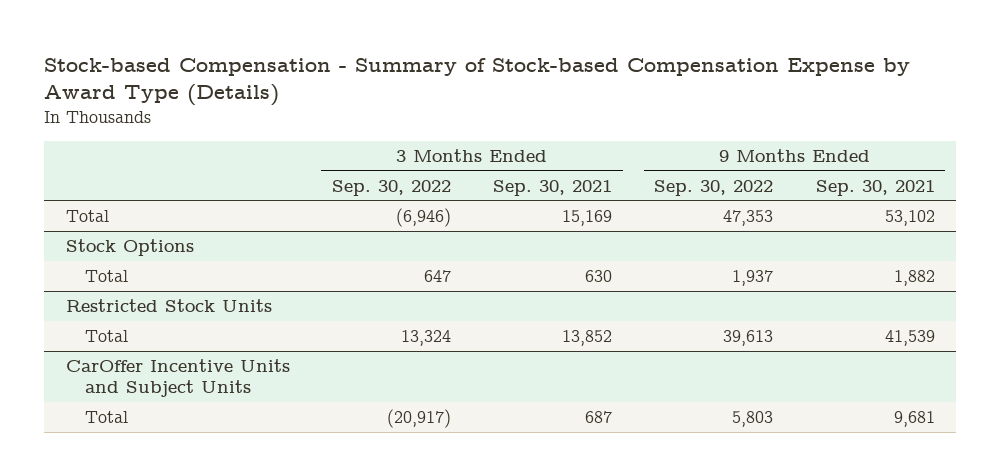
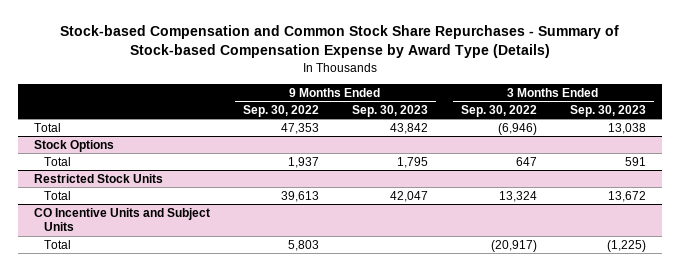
[44,57,911,107] Stock-based Compensation - Summary of Stock-based Compensation Expense by Award Type (Details) -> [59,25,619,59] Stock-based Compensation and Common Stock Share Repurchases - Summary of Stock-based Compensation Expense by Award Type (Details)
[493,179,613,196] Sep. 30, 2021 -> none
[815,179,935,196] Sep. 30, 2021 -> none
none -> [351,104,428,117] Sep. 30, 2023
none -> [569,104,646,117] Sep. 30, 2023
[65,358,290,398] CarOffer Incentive Units and Subject Units -> [34,207,211,232] CO Incentive Units and Subject Units

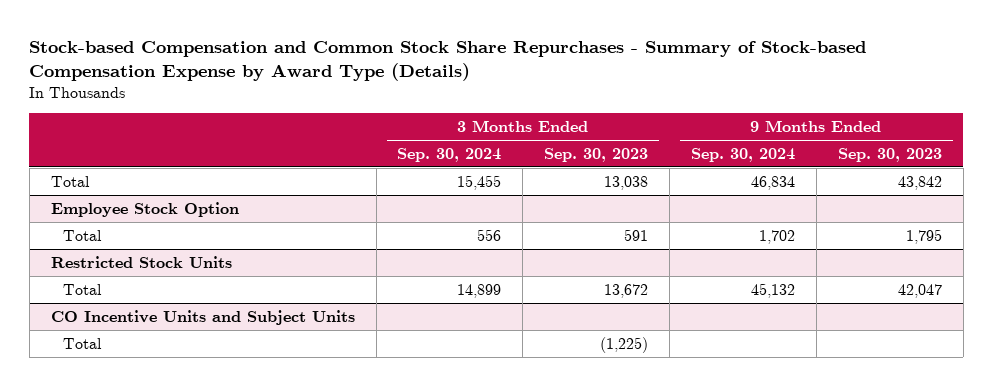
[243,104,320,117] Sep. 30, 2022 -> none
[460,104,537,117] Sep. 30, 2022 -> none
none -> [397,147,502,162] Sep. 30, 2024
none -> [691,147,796,162] Sep. 30, 2024
[34,139,115,152] Stock Options -> [50,201,239,217] Employee Stock Option

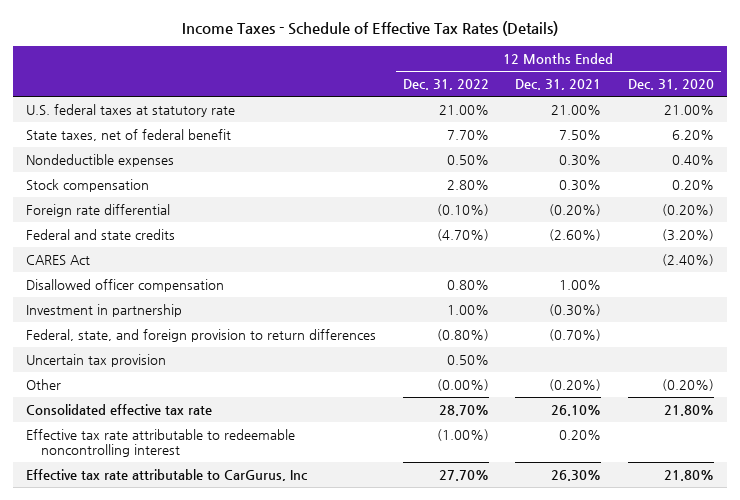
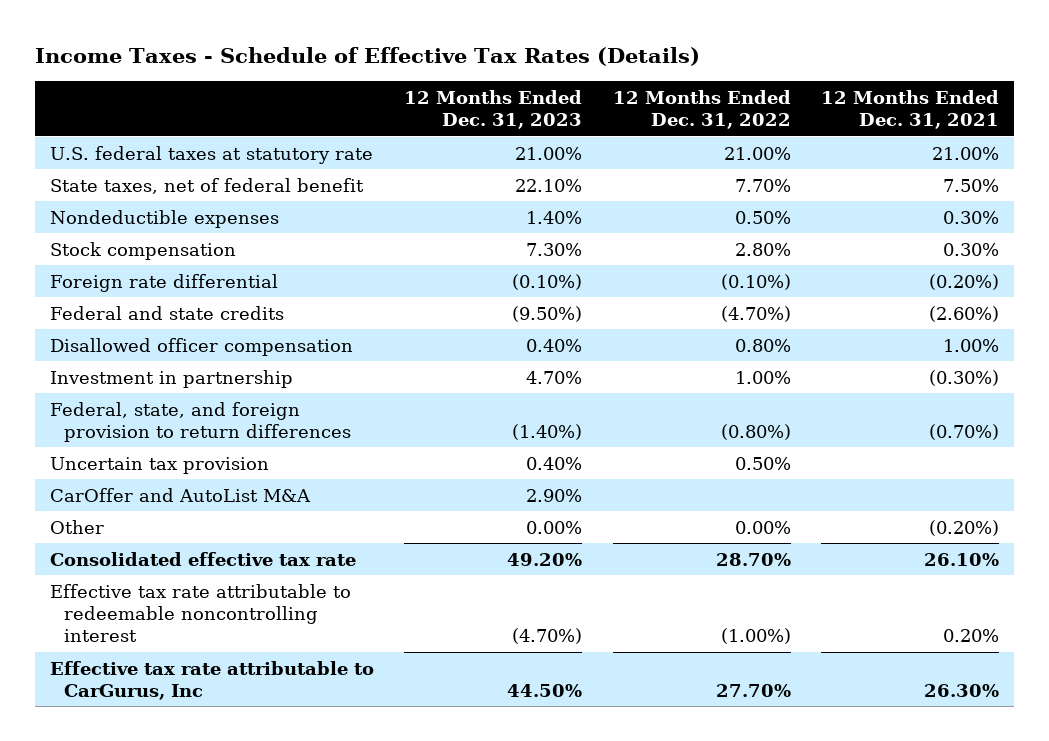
[628,79,715,91] Dec. 31, 2020 -> none
none -> [404,90,583,130] 12 Months Ended Dec. 31, 2023
[26,255,91,266] CARES Act -> none
none -> [50,487,312,502] CarOffer and AutoList M&A
[436,379,489,392] (0.00%) -> [734,520,791,534] 0.00%

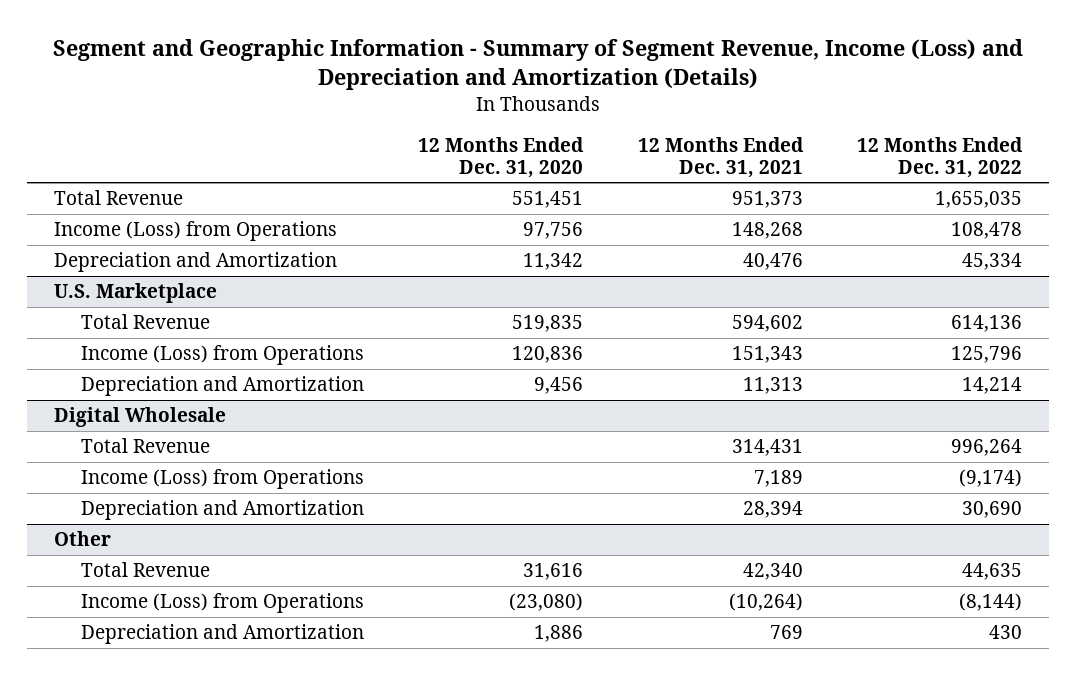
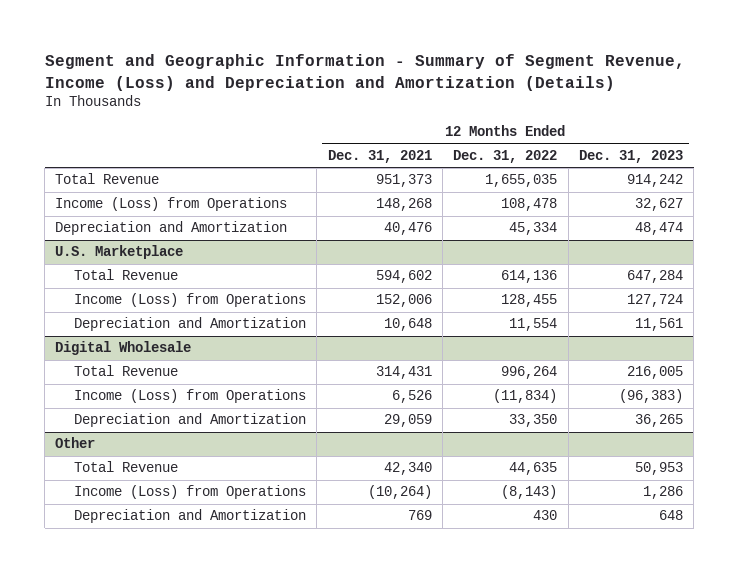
[418,136,585,178] 12 Months Ended Dec. 31, 2020 -> none
none -> [579,149,684,163] Dec. 31, 2023
[731,346,803,364] 151,343 -> [375,294,432,308] 152,006
[951,346,1023,364] 125,796 -> [501,294,558,308] 128,455
[742,377,803,395] 11,313 -> [383,318,432,332] 10,648
[962,377,1023,395] 14,214 -> [509,318,558,332] 11,554
[753,470,803,488] 7,189 -> [391,390,432,404] 6,526
[959,469,1023,488] (9,174) -> [493,389,558,404] (11,834)
[742,501,803,519] 28,394 -> [383,414,432,428] 29,059
[962,501,1023,519] 30,690 -> [509,414,558,428] 33,350
[959,593,1023,612] (8,144) -> [501,485,558,500] (8,143)

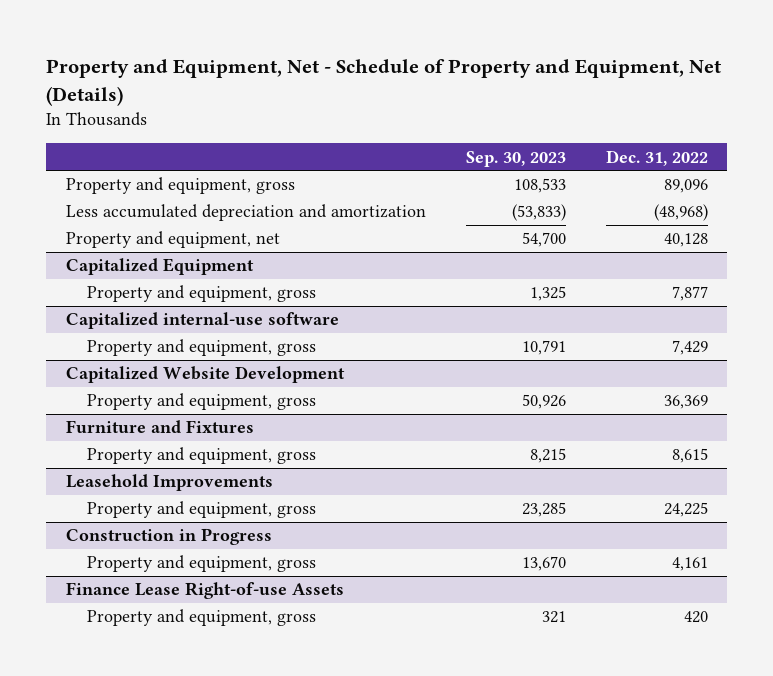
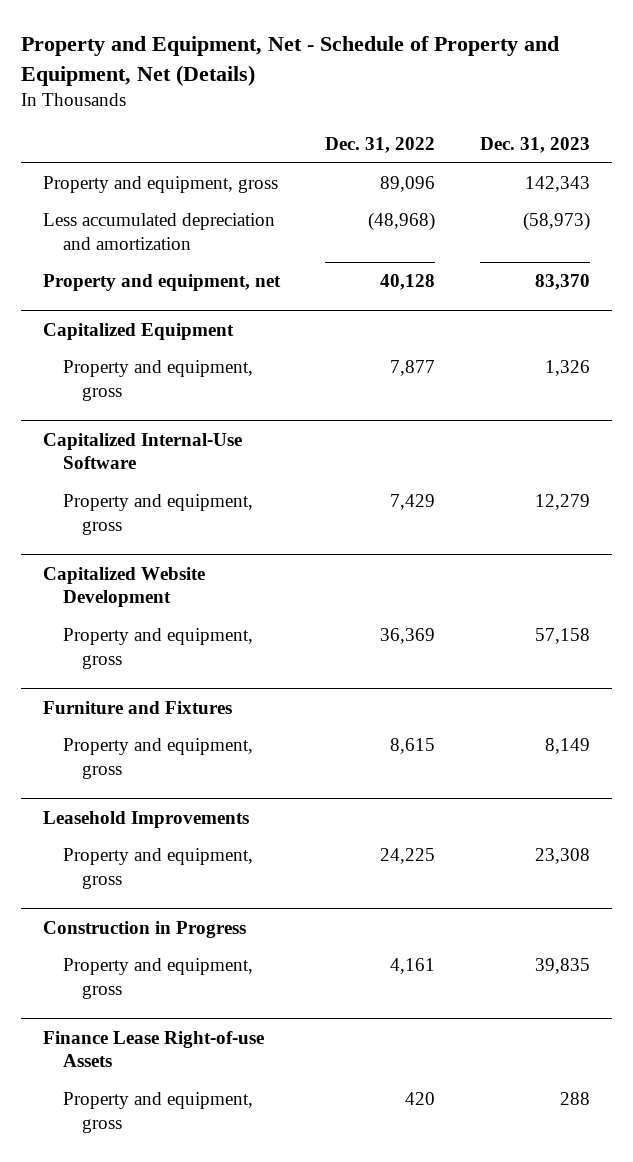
[465,150,566,167] Sep. 30, 2023 -> none
none -> [479,137,590,154] Dec. 31, 2023
[65,312,339,330] Capitalized internal-use software -> [43,432,243,470] Capitalized Internal-Use Software

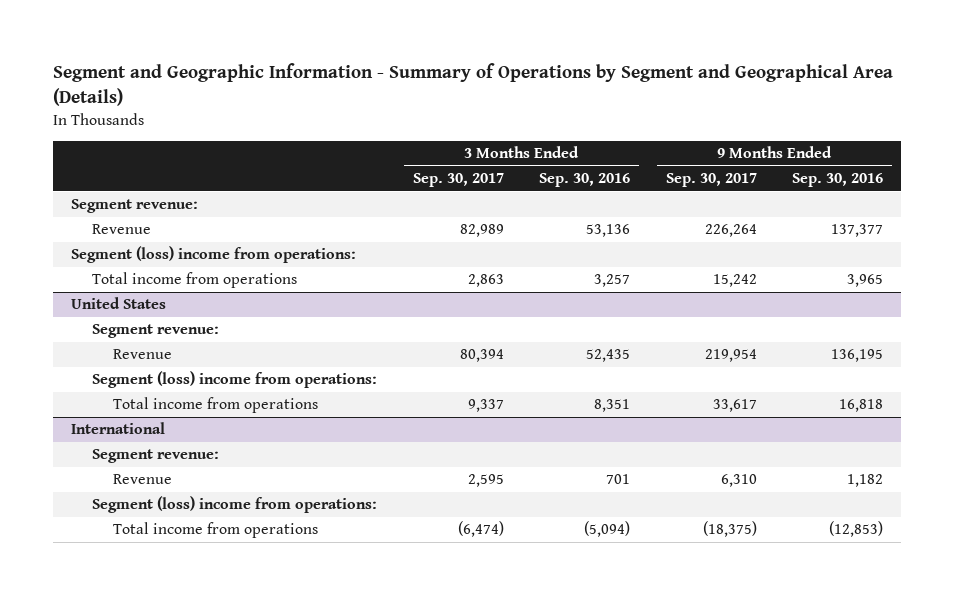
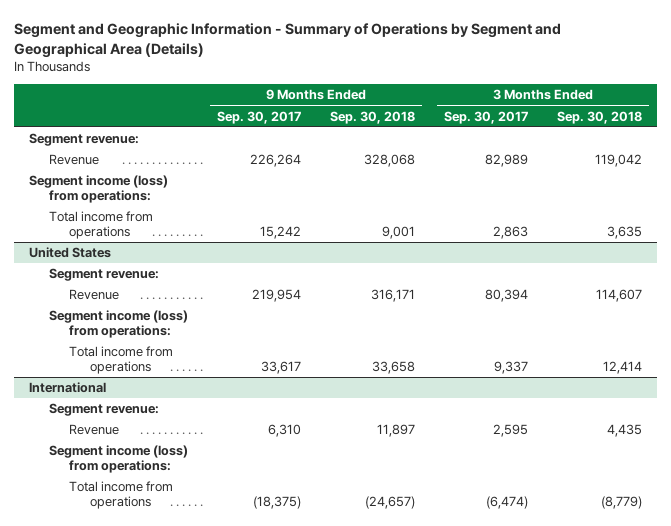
[539,173,631,188] Sep. 30, 2016 -> none
[792,173,884,188] Sep. 30, 2016 -> none
none -> [330,110,416,124] Sep. 30, 2018
none -> [557,110,643,124] Sep. 30, 2018
[71,246,357,264] Segment (loss) income from operations: -> [28,175,168,204] Segment income (loss) from operations:
[92,371,378,389] Segment (loss) income from operations: -> [49,310,189,339] Segment income (loss) from operations:
[92,496,378,514] Segment (loss) income from operations: -> [49,445,189,474] Segment income (loss) from operations:

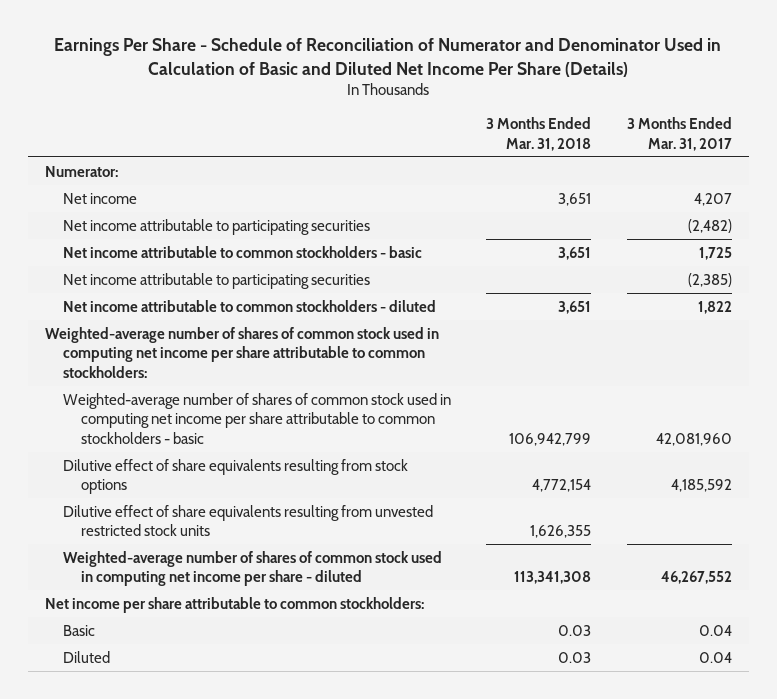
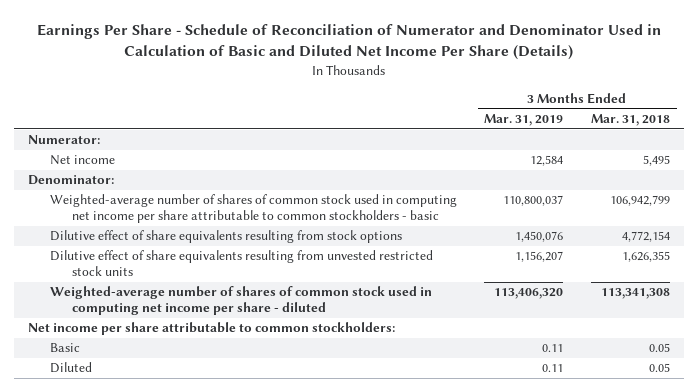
[626,117,732,151] 3 Months Ended Mar. 31, 2017 -> none
none -> [484,113,564,126] Mar. 31, 2019
[62,218,370,235] Net income attributable to participating securities -> none
[62,245,422,258] Net income attributable to common stockholders - basic -> none
[62,272,370,289] Net income attributable to participating securities -> none
[62,299,436,312] Net income attributable to common stockholders - diluted -> none
[558,192,592,206] 3,651 -> [643,155,671,167] 5,495
[45,326,440,378] Weighted-average number of shares of common stock used in computing net income per share attributable to common stockholders: -> [27,175,114,186] Denominator:
[558,624,592,636] 0.03 -> [649,343,671,353] 0.05
[558,651,592,663] 0.03 -> [649,363,671,373] 0.05

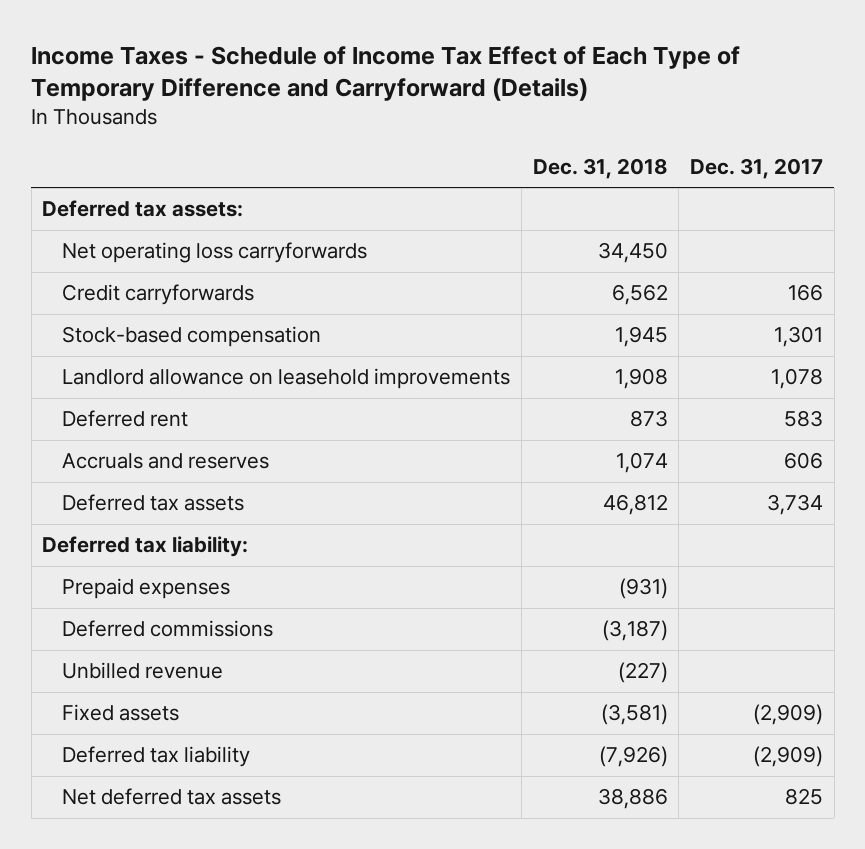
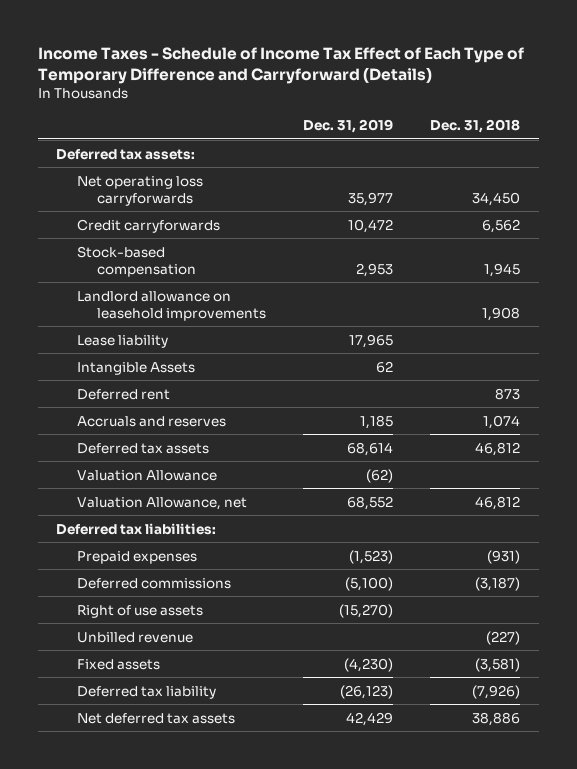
[689,157,823,179] Dec. 31, 2017 -> none
none -> [303,119,394,134] Dec. 31, 2019
none -> [76,334,168,348] Lease liability
none -> [76,361,195,375] Intangible Assets
none -> [76,469,217,481] Valuation Allowance
none -> [76,496,247,510] Valuation Allowance, net
[42,536,249,558] Deferred tax liability: -> [56,522,217,535] Deferred tax liabilities:
none -> [76,604,203,618] Right of use assets

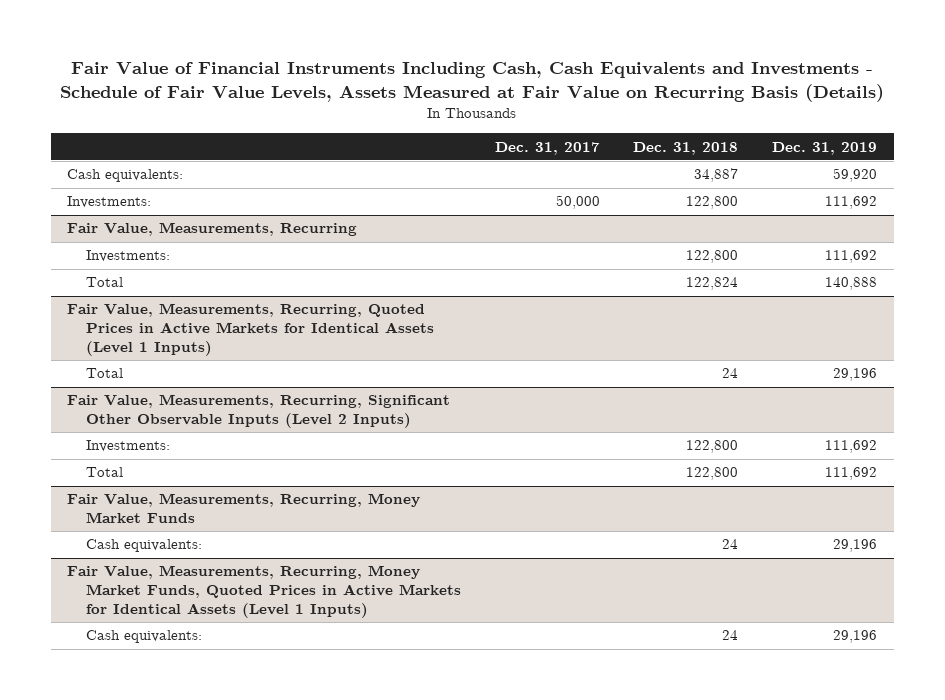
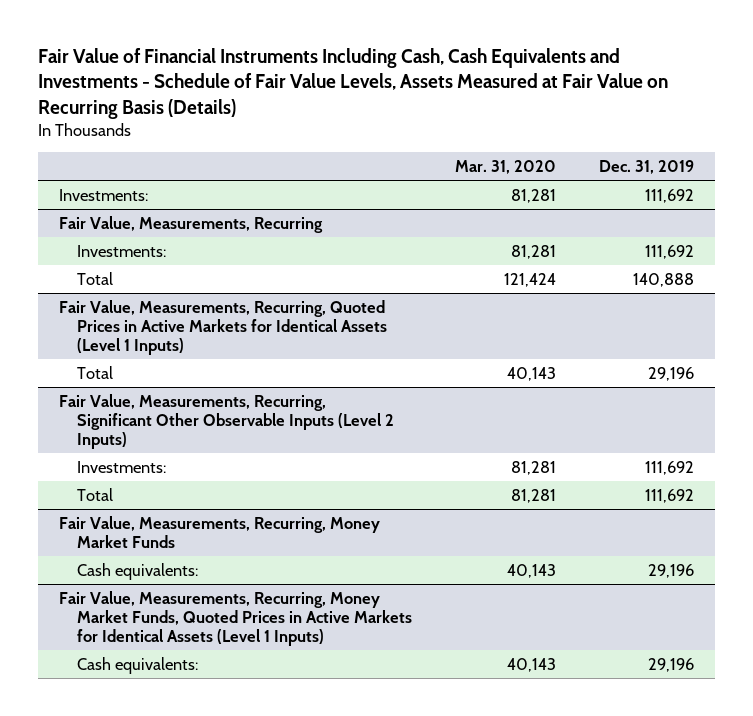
[494,141,600,155] Dec. 31, 2017 -> none
[633,141,739,155] Dec. 31, 2018 -> none
none -> [455,159,557,174] Mar. 31, 2020
[67,169,184,183] Cash equivalents: -> none

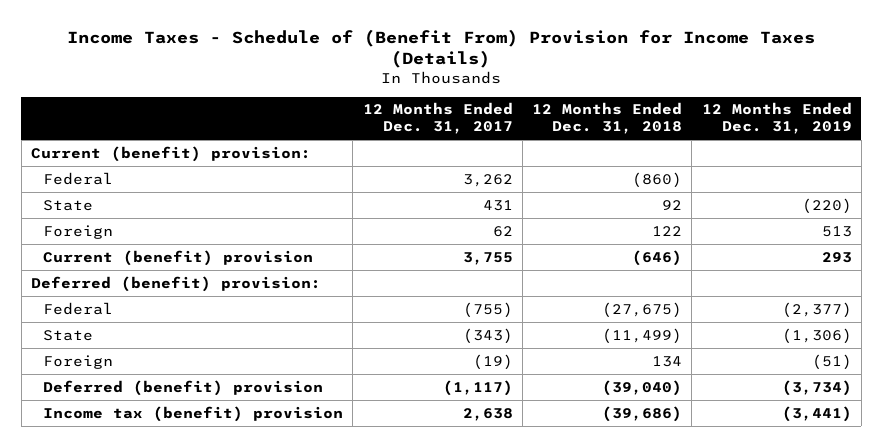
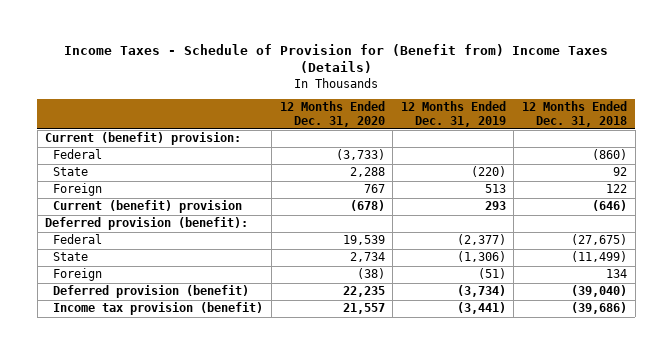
[67,28,816,69] Income Taxes - Schedule of (Benefit From) Provision for Income Taxes (Details) -> [64,43,609,74] Income Taxes - Schedule of Provision for (Benefit from) Income Taxes (Details)
[362,102,513,135] 12 Months Ended Dec. 31, 2017 -> none
none -> [279,101,385,127] 12 Months Ended Dec. 31, 2020
[31,275,322,292] Deferred (benefit) provision: -> [45,217,249,231] Deferred provision (benefit):
[43,379,324,396] Deferred (benefit) provision -> [53,285,250,299] Deferred provision (benefit)
[43,405,344,422] Income tax (benefit) provision -> [53,302,264,316] Income tax provision (benefit)

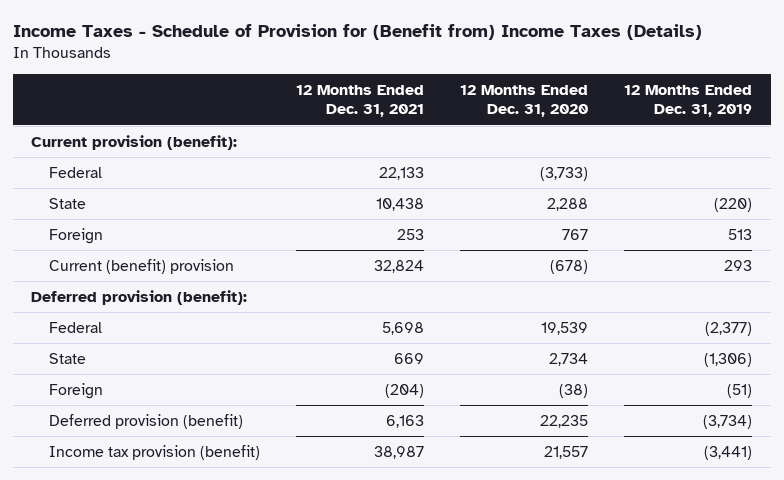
[521,101,627,127] 12 Months Ended Dec. 31, 2018 -> none
none -> [296,84,425,118] 12 Months Ended Dec. 31, 2021
[45,132,242,146] Current (benefit) provision: -> [31,134,238,150] Current provision (benefit):

